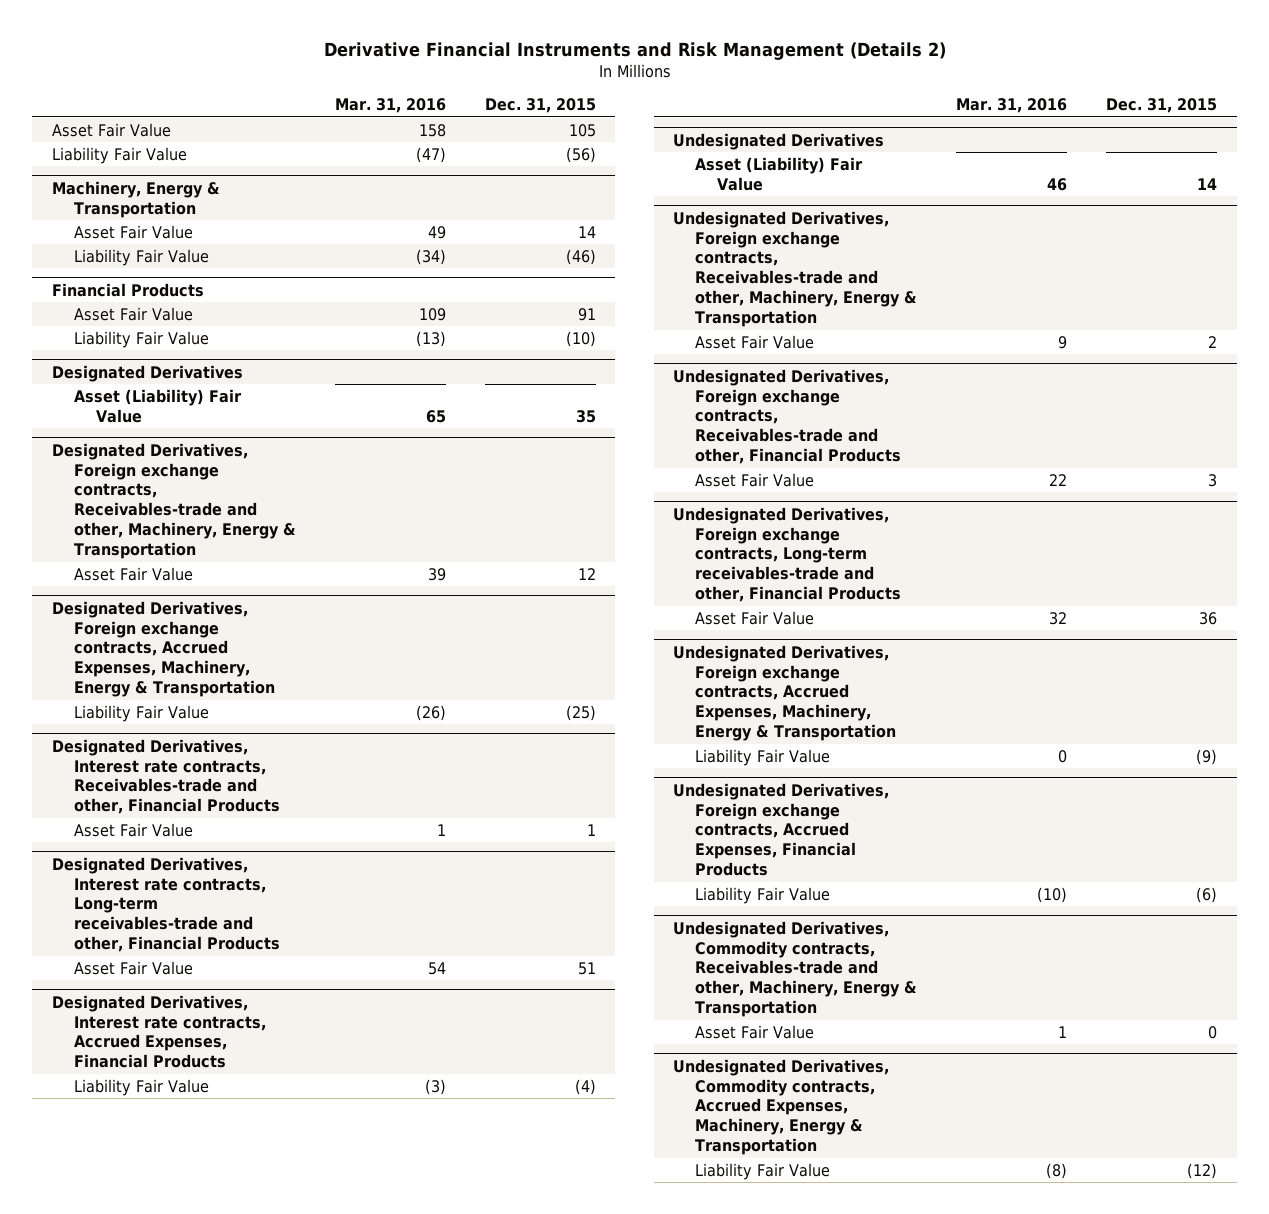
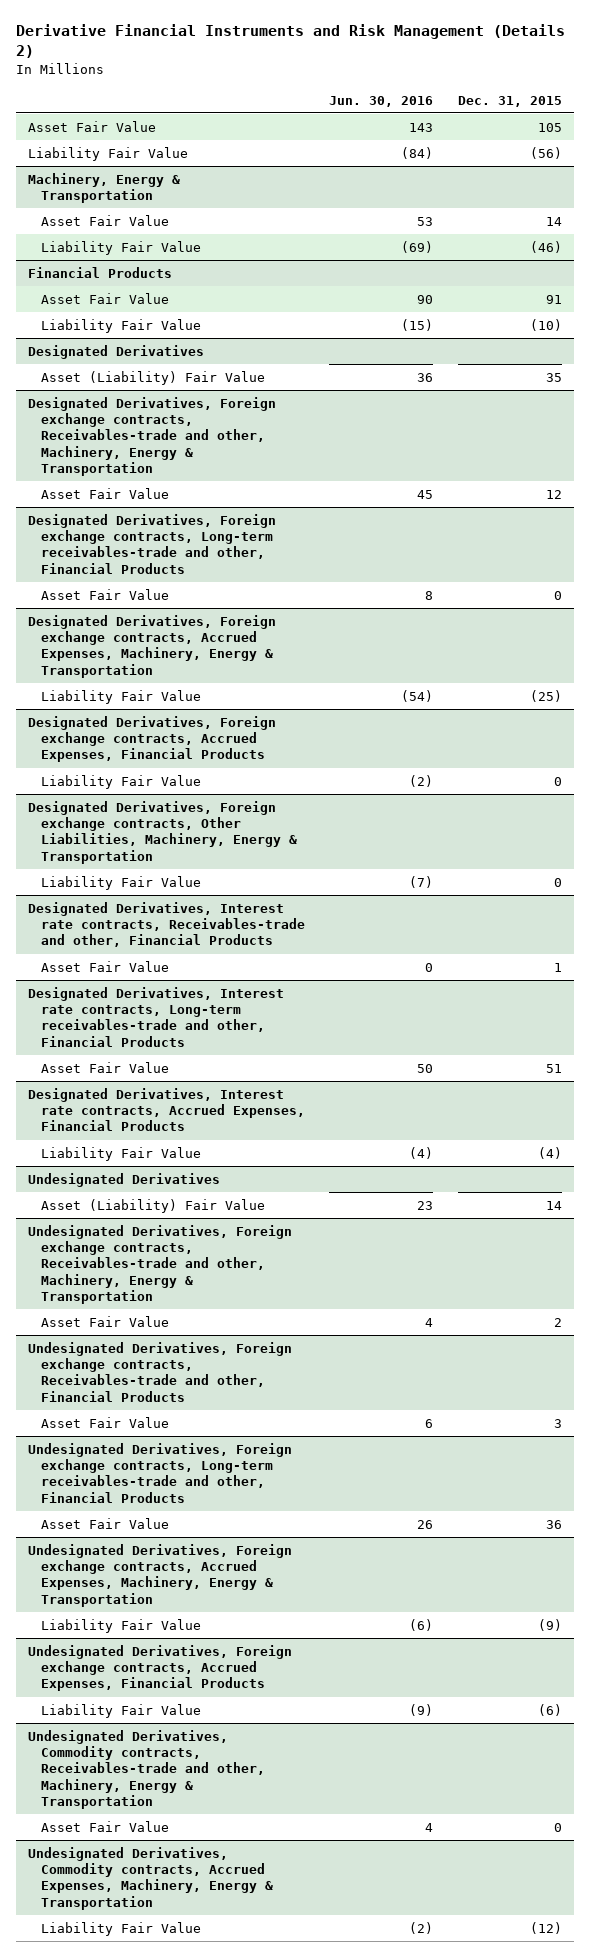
[334,98,446,114] Mar. 31, 2016 -> none
none -> [329,95,434,107] Jun. 30, 2016
none -> [28,513,277,574] Designated Derivatives, Foreign exchange contracts, Long-term receivables-trade and other, Financial Products
none -> [40,588,169,600] Asset Fair Value
none -> [28,715,277,763] Designated Derivatives, Foreign exchange contracts, Accrued Expenses, Financial Products
none -> [40,774,201,789] Liability Fair Value
none -> [28,800,297,864] Designated Derivatives, Foreign exchange contracts, Other Liabilities, Machinery, Energy & Transportation
none -> [40,875,201,890] Liability Fair Value

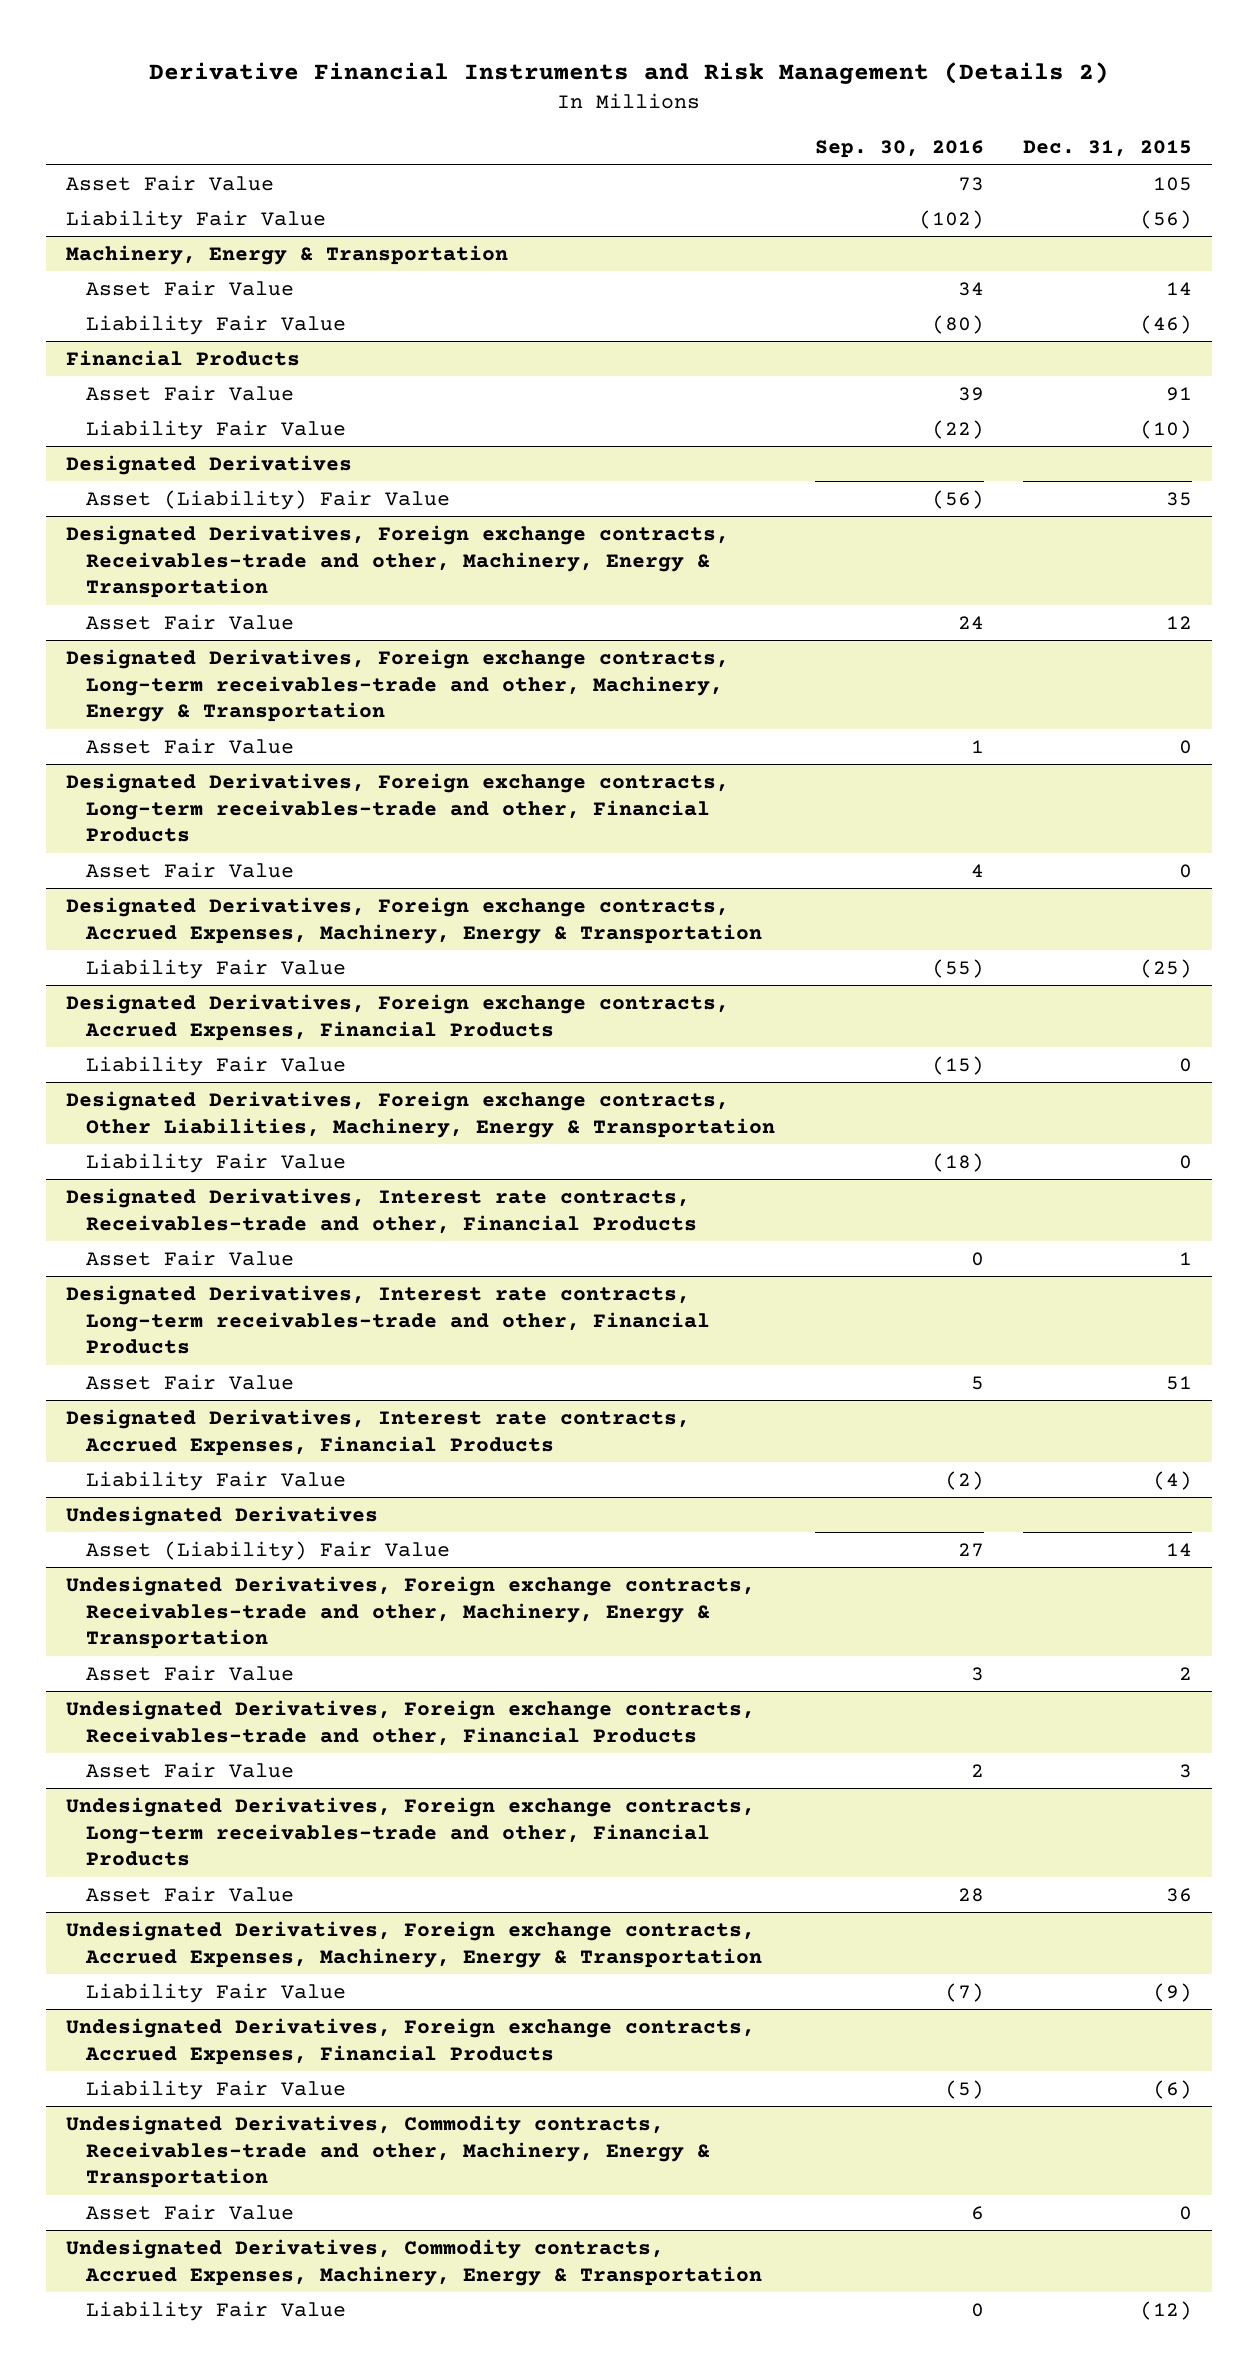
[329,95,434,107] Jun. 30, 2016 -> none
none -> [814,140,984,159] Sep. 30, 2016
none -> [65,648,729,723] Designated Derivatives, Foreign exchange contracts, Long-term receivables-trade and other, Machinery, Energy & Transportation
none -> [86,737,295,754] Asset Fair Value

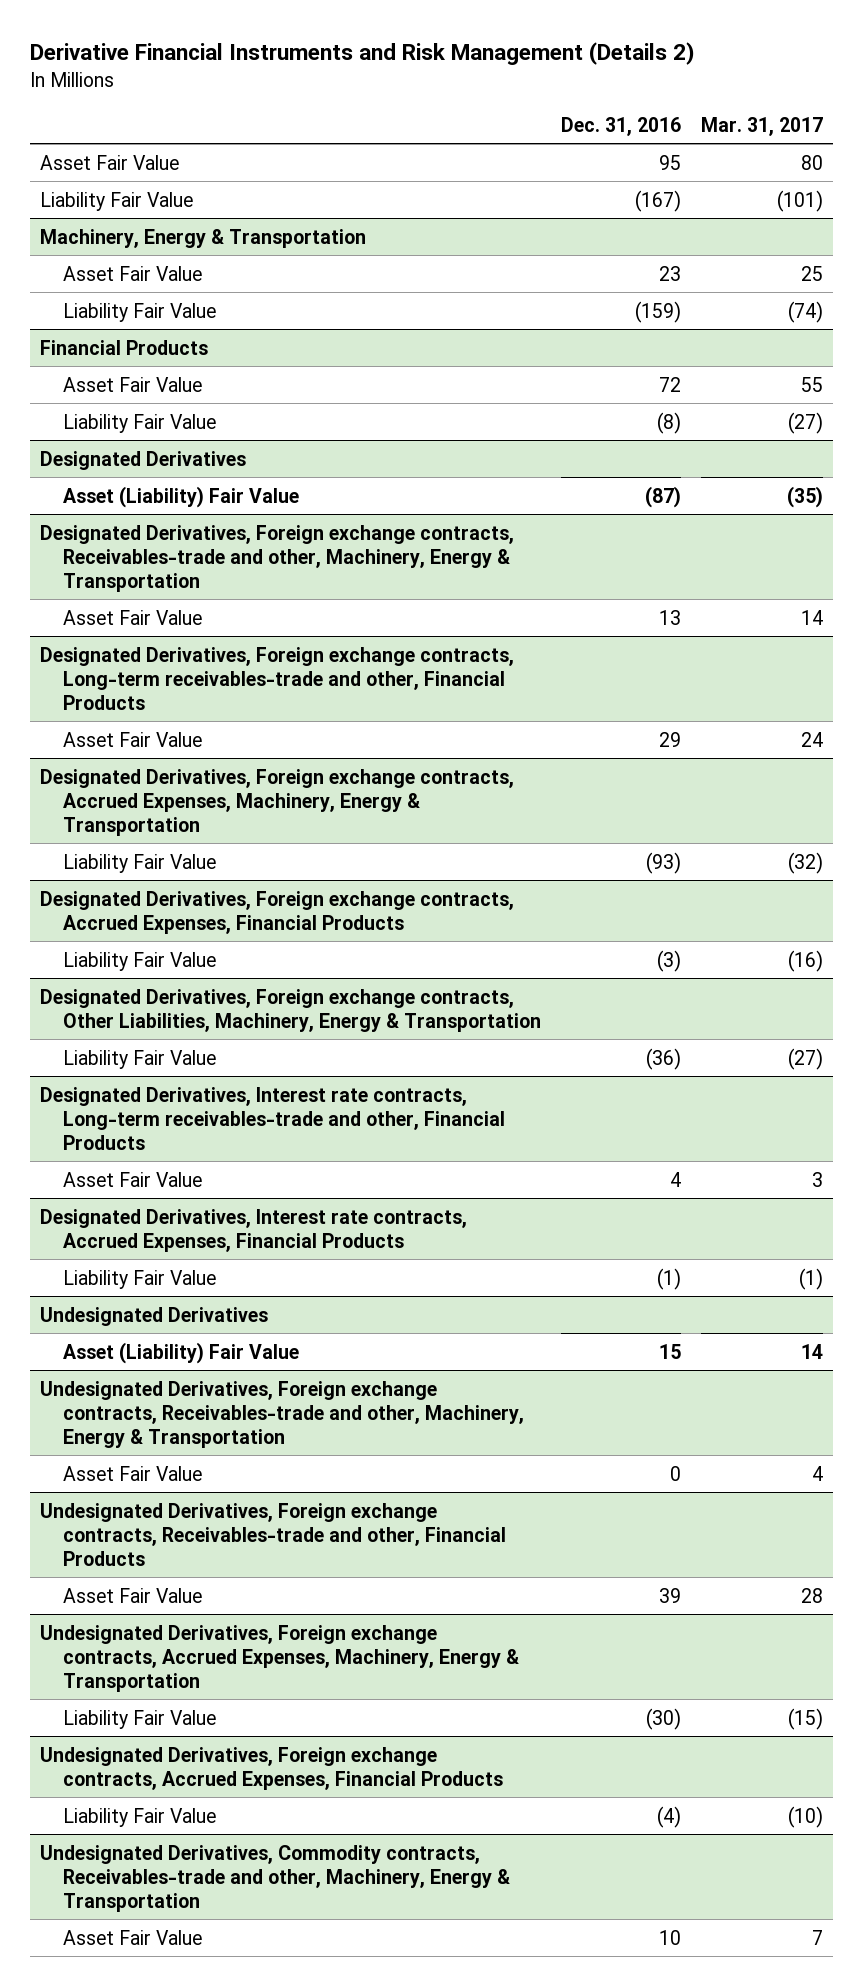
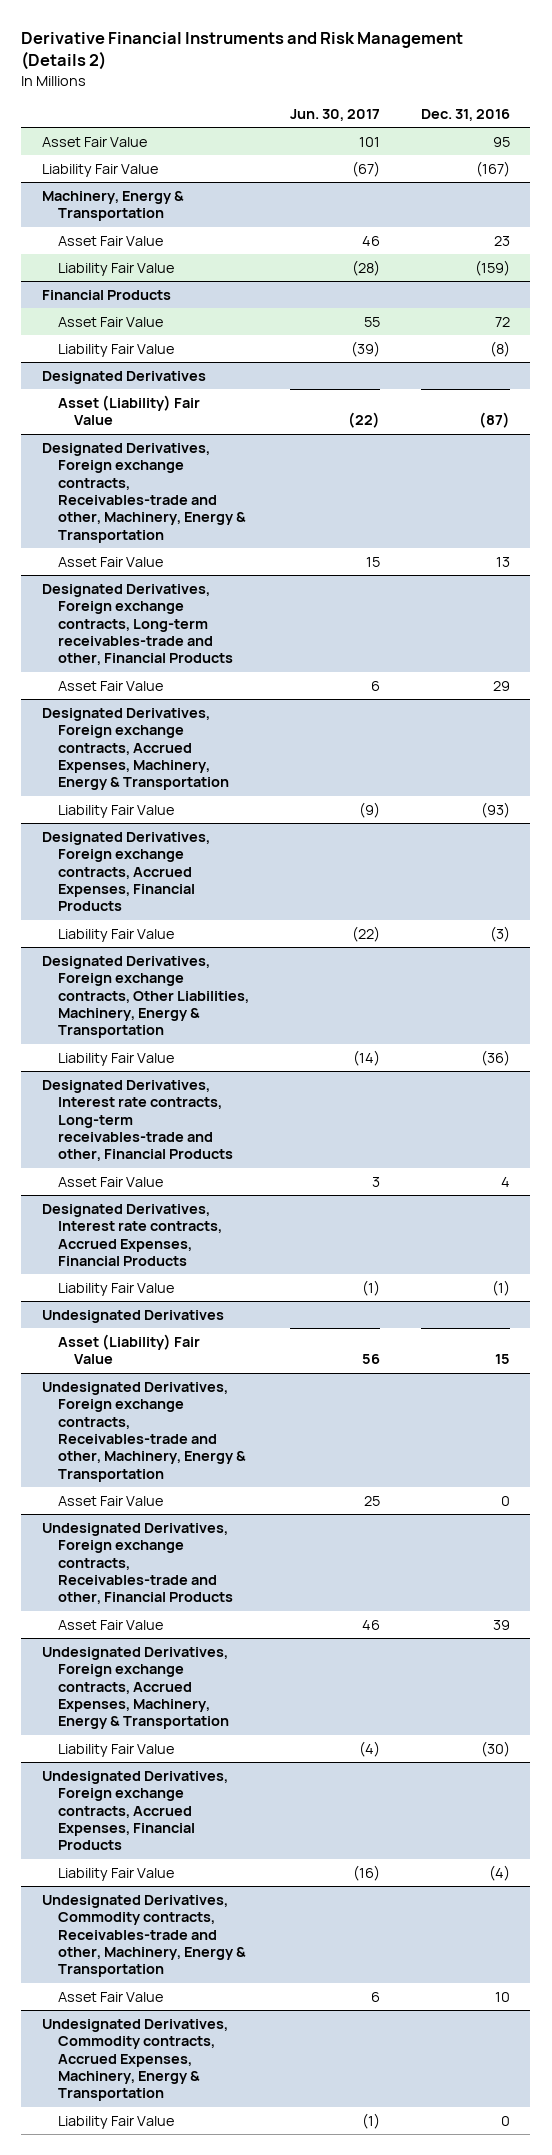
[701,116,824,136] Mar. 31, 2017 -> none
none -> [289,108,380,121] Jun. 30, 2017
none -> [41,2018,228,2102] Undesignated Derivatives, Commodity contracts, Accrued Expenses, Machinery, Energy & Transportation
none -> [57,2115,174,2129] Liability Fair Value

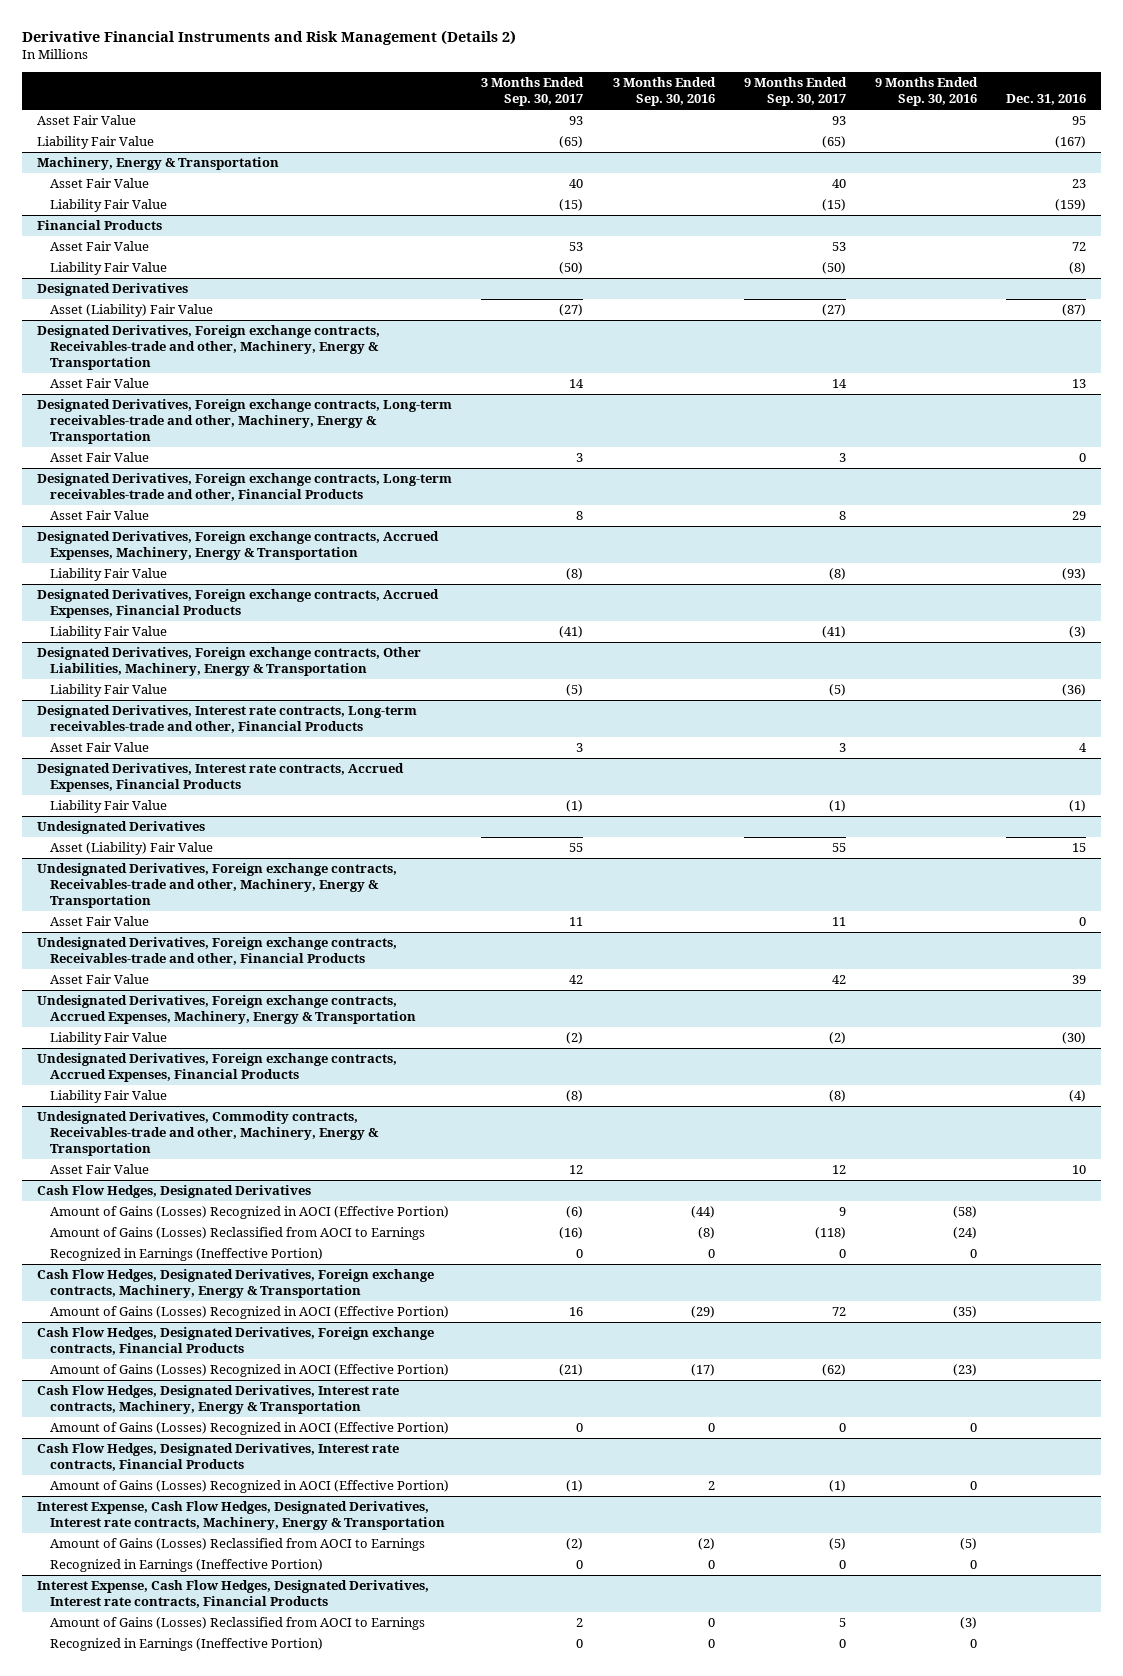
[289,108,380,121] Jun. 30, 2017 -> none
none -> [481,77,585,107] 3 Months Ended Sep. 30, 2017
none -> [612,77,716,107] 3 Months Ended Sep. 30, 2016
none -> [743,77,847,107] 9 Months Ended Sep. 30, 2017
none -> [875,77,979,107] 9 Months Ended Sep. 30, 2016
none -> [36,399,452,445] Designated Derivatives, Foreign exchange contracts, Long-term receivables-trade and other, Machinery, Energy & Transportation
none -> [50,452,150,463] Asset Fair Value
[41,2018,228,2102] Undesignated Derivatives, Commodity contracts, Accrued Expenses, Machinery, Energy & Transportation -> none
[57,2115,174,2129] Liability Fair Value -> none
none -> [36,1185,311,1199] Cash Flow Hedges, Designated Derivatives
none -> [50,1206,450,1220] Amount of Gains (Losses) Recognized in AOCI (Effective Portion)
none -> [50,1227,426,1241] Amount of Gains (Losses) Reclassified from AOCI to Earnings
none -> [50,1248,324,1262] Recognized in Earnings (Ineffective Portion)
none -> [36,1269,434,1299] Cash Flow Hedges, Designated Derivatives, Foreign exchange contracts, Machinery, Energy & Transportation
none -> [50,1306,450,1320] Amount of Gains (Losses) Recognized in AOCI (Effective Portion)
none -> [36,1327,434,1356] Cash Flow Hedges, Designated Derivatives, Foreign exchange contracts, Financial Products
none -> [50,1364,450,1378] Amount of Gains (Losses) Recognized in AOCI (Effective Portion)
none -> [36,1385,399,1415] Cash Flow Hedges, Designated Derivatives, Interest rate contracts, Machinery, Energy & Transportation
none -> [50,1422,450,1436] Amount of Gains (Losses) Recognized in AOCI (Effective Portion)
none -> [36,1443,399,1472] Cash Flow Hedges, Designated Derivatives, Interest rate contracts, Financial Products
none -> [50,1480,450,1494] Amount of Gains (Losses) Recognized in AOCI (Effective Portion)
none -> [36,1501,446,1531] Interest Expense, Cash Flow Hedges, Designated Derivatives, Interest rate contracts, Machinery, Energy & Transportation
none -> [50,1538,426,1552] Amount of Gains (Losses) Reclassified from AOCI to Earnings
none -> [50,1559,324,1573] Recognized in Earnings (Ineffective Portion)
none -> [36,1580,429,1609] Interest Expense, Cash Flow Hedges, Designated Derivatives, Interest rate contracts, Financial Products
none -> [50,1617,426,1631] Amount of Gains (Losses) Reclassified from AOCI to Earnings
none -> [50,1638,324,1652] Recognized in Earnings (Ineffective Portion)

